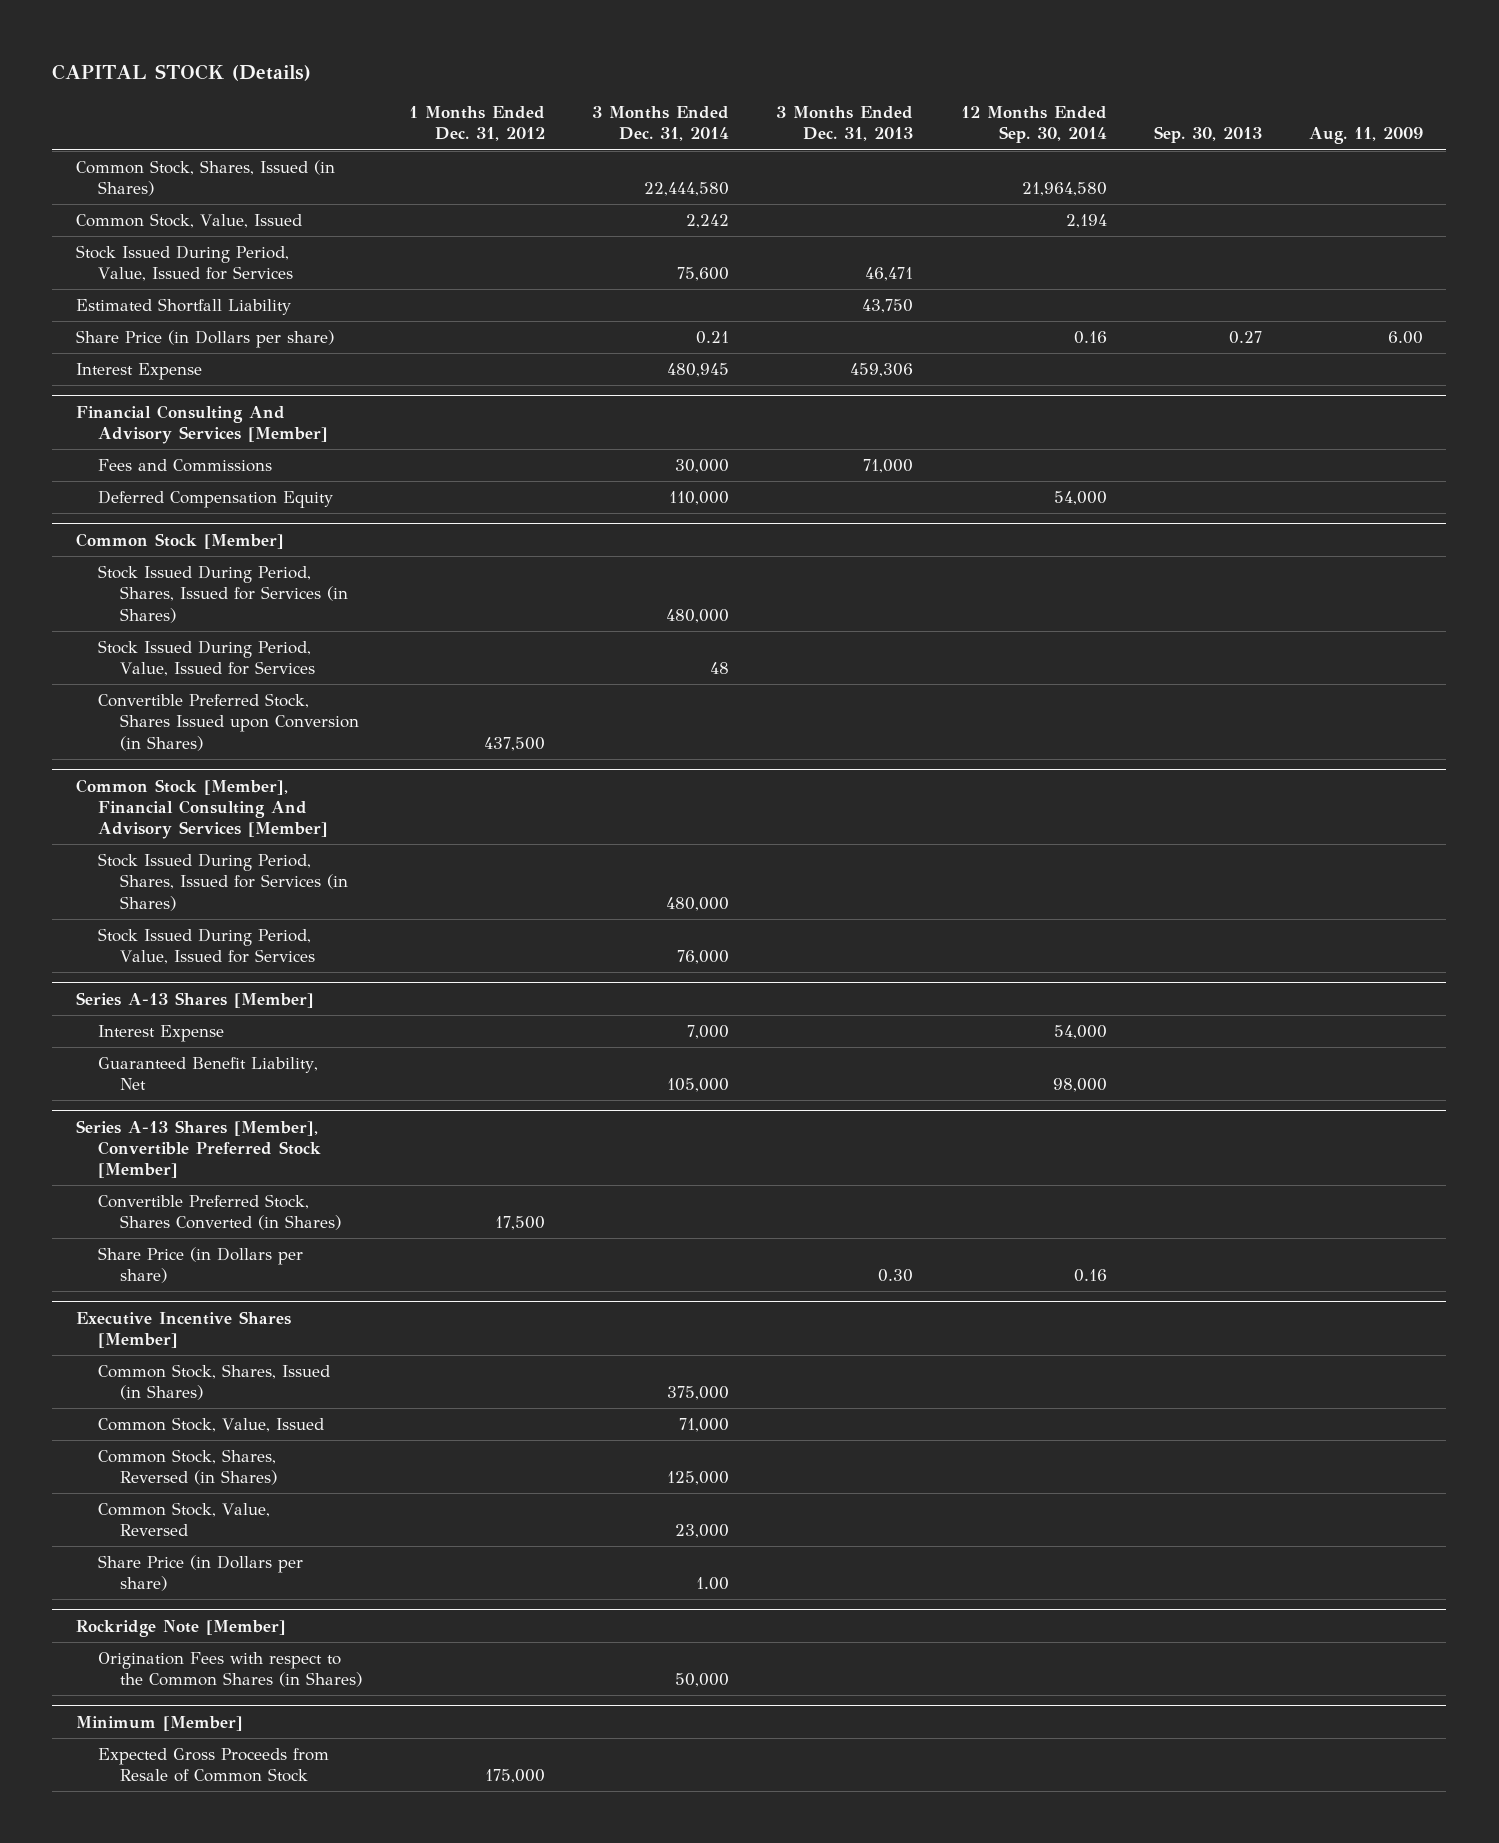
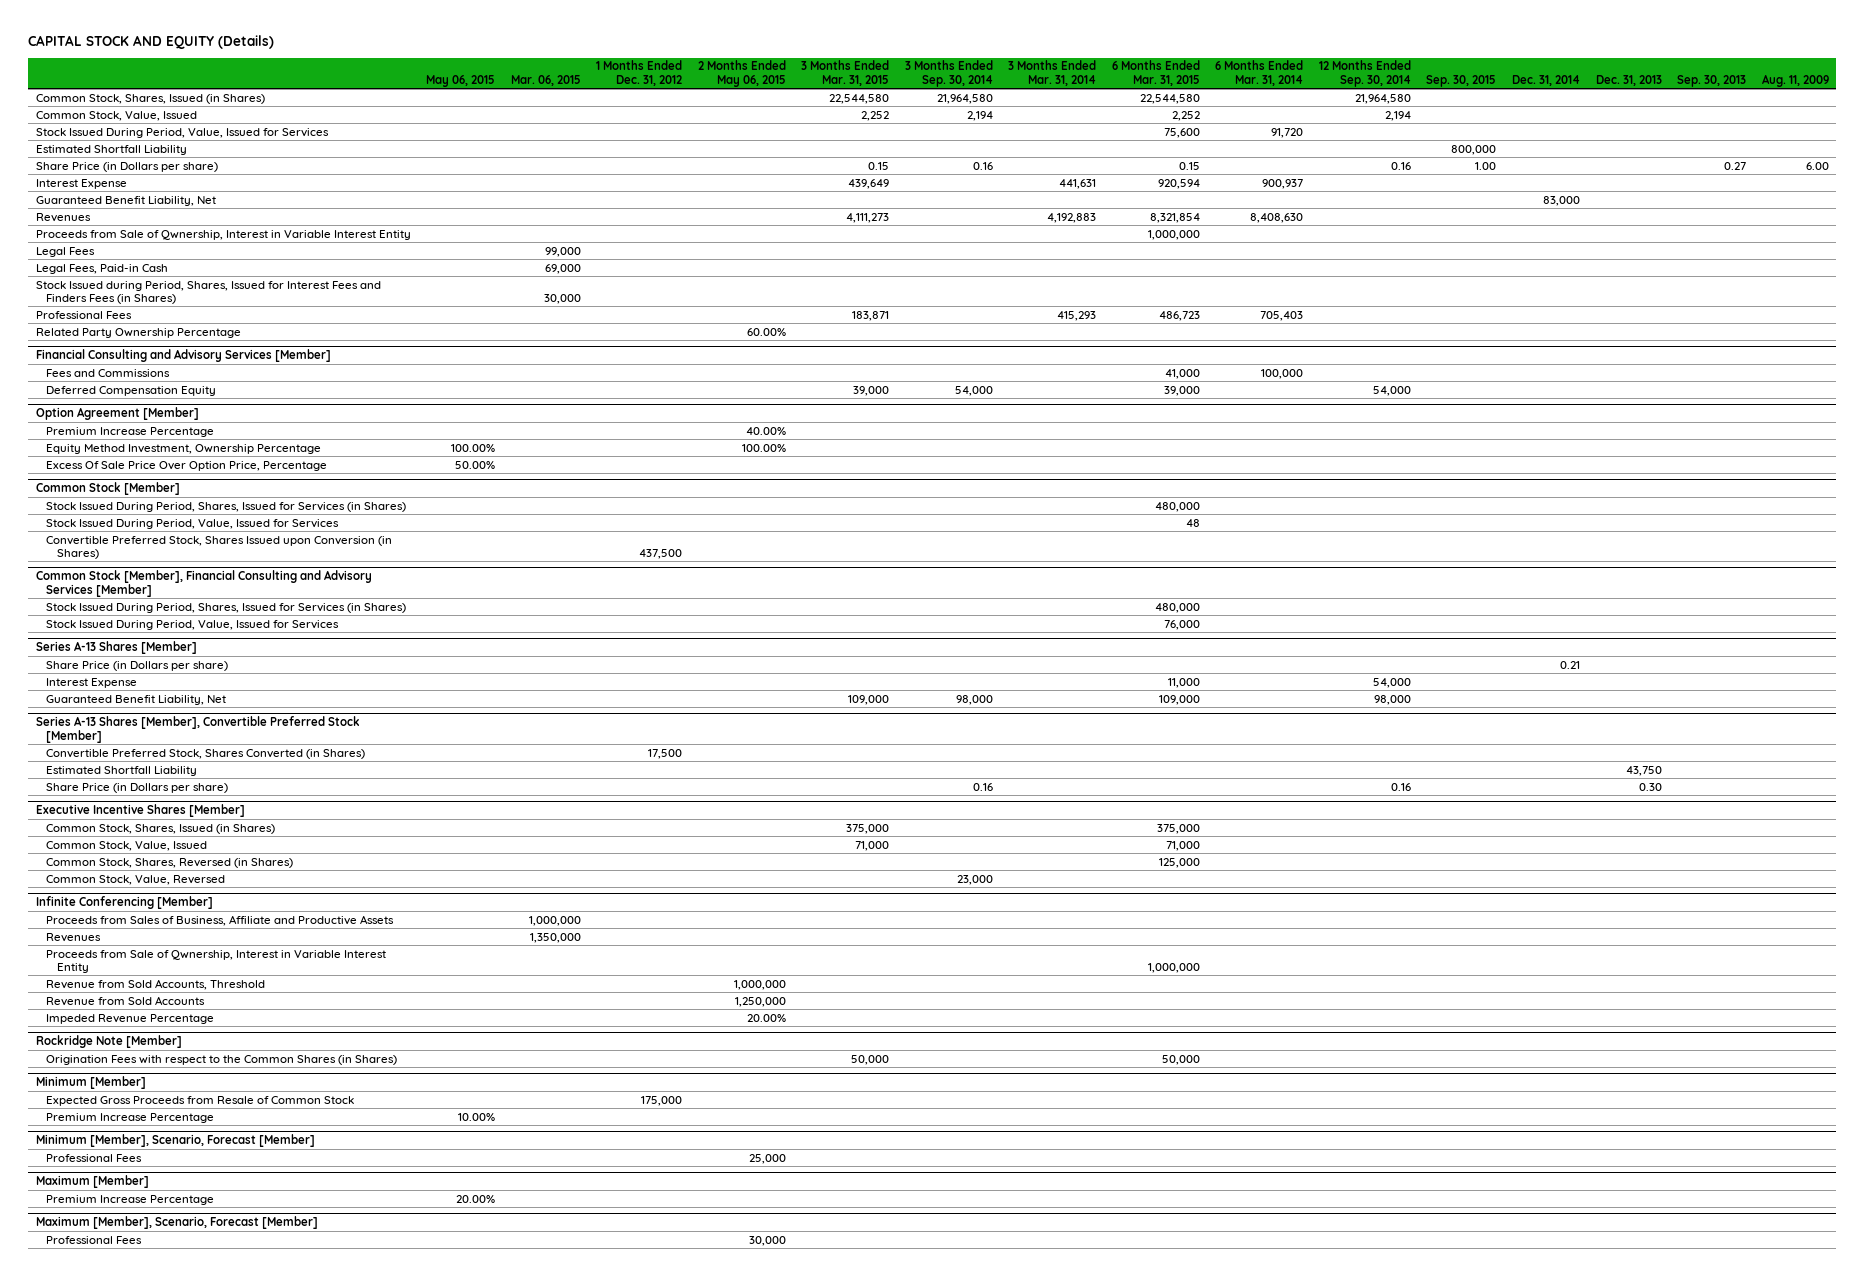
[52,64,312,82] CAPITAL STOCK (Details) -> [27,34,274,49] CAPITAL STOCK AND EQUITY (Details)
[592,106,730,142] 3 Months Ended Dec. 31, 2014 -> none
[776,106,914,142] 3 Months Ended Dec. 31, 2013 -> none
none -> [426,74,496,87] May 06, 2015
none -> [510,74,581,86] Mar. 06, 2015
none -> [697,60,786,87] 2 Months Ended May 06, 2015
none -> [801,60,890,86] 3 Months Ended Mar. 31, 2015
none -> [904,60,993,87] 3 Months Ended Sep. 30, 2014
none -> [1008,60,1097,86] 3 Months Ended Mar. 31, 2014
none -> [1111,60,1200,86] 6 Months Ended Mar. 31, 2015
none -> [1215,60,1304,86] 6 Months Ended Mar. 31, 2014
none -> [1426,74,1497,87] Sep. 30, 2015
none -> [1511,74,1580,86] Dec. 31, 2014
none -> [1595,74,1662,86] Dec. 31, 2013
none -> [35,195,216,206] Guaranteed Benefit Liability, Net
none -> [35,212,91,222] Revenues
none -> [35,229,411,240] Proceeds from Sale of Qwnership, Interest in Variable Interest Entity
none -> [35,246,95,257] Legal Fees
none -> [35,263,168,274] Legal Fees, Paid-in Cash
none -> [35,280,381,305] Stock Issued during Period, Shares, Issued for Interest Fees and Finders Fees (in Shares)
none -> [35,310,132,319] Professional Fees
none -> [35,327,241,338] Related Party Ownership Percentage
[75,404,328,444] Financial Consulting And Advisory Services [Member] -> [35,349,331,363] Financial Consulting and Advisory Services [Member]
none -> [35,407,199,421] Option Agreement [Member]
none -> [46,426,215,437] Premium Increase Percentage
none -> [46,443,322,454] Equity Method Investment, Ownership Percentage
none -> [46,460,328,471] Excess Of Sale Price Over Option Price, Percentage
[75,778,328,840] Common Stock [Member], Financial Consulting And Advisory Services [Member] -> [35,570,372,597] Common Stock [Member], Financial Consulting and Advisory Services [Member]
none -> [46,660,229,671] Share Price (in Dollars per share)
none -> [46,765,198,776] Estimated Shortfall Liability
[97,1554,303,1592] Share Price (in Dollars per share) -> none
none -> [35,896,213,910] Infinite Conferencing [Member]
none -> [46,914,395,926] Proceeds from Sales of Business, Affiliate and Productive Assets
none -> [46,932,102,942] Revenues
none -> [46,949,387,974] Proceeds from Sale of Qwnership, Interest in Variable Interest Entity
none -> [46,978,266,990] Revenue from Sold Accounts, Threshold
none -> [46,995,206,1006] Revenue from Sold Accounts
none -> [46,1013,215,1024] Impeded Revenue Percentage
none -> [46,1112,215,1123] Premium Increase Percentage
none -> [35,1134,315,1148] Minimum [Member], Scenario, Forecast [Member]
none -> [46,1153,143,1162] Professional Fees
none -> [35,1175,149,1189] Maximum [Member]
none -> [46,1194,215,1205] Premium Increase Percentage
none -> [35,1216,318,1230] Maximum [Member], Scenario, Forecast [Member]
none -> [46,1235,143,1244] Professional Fees

